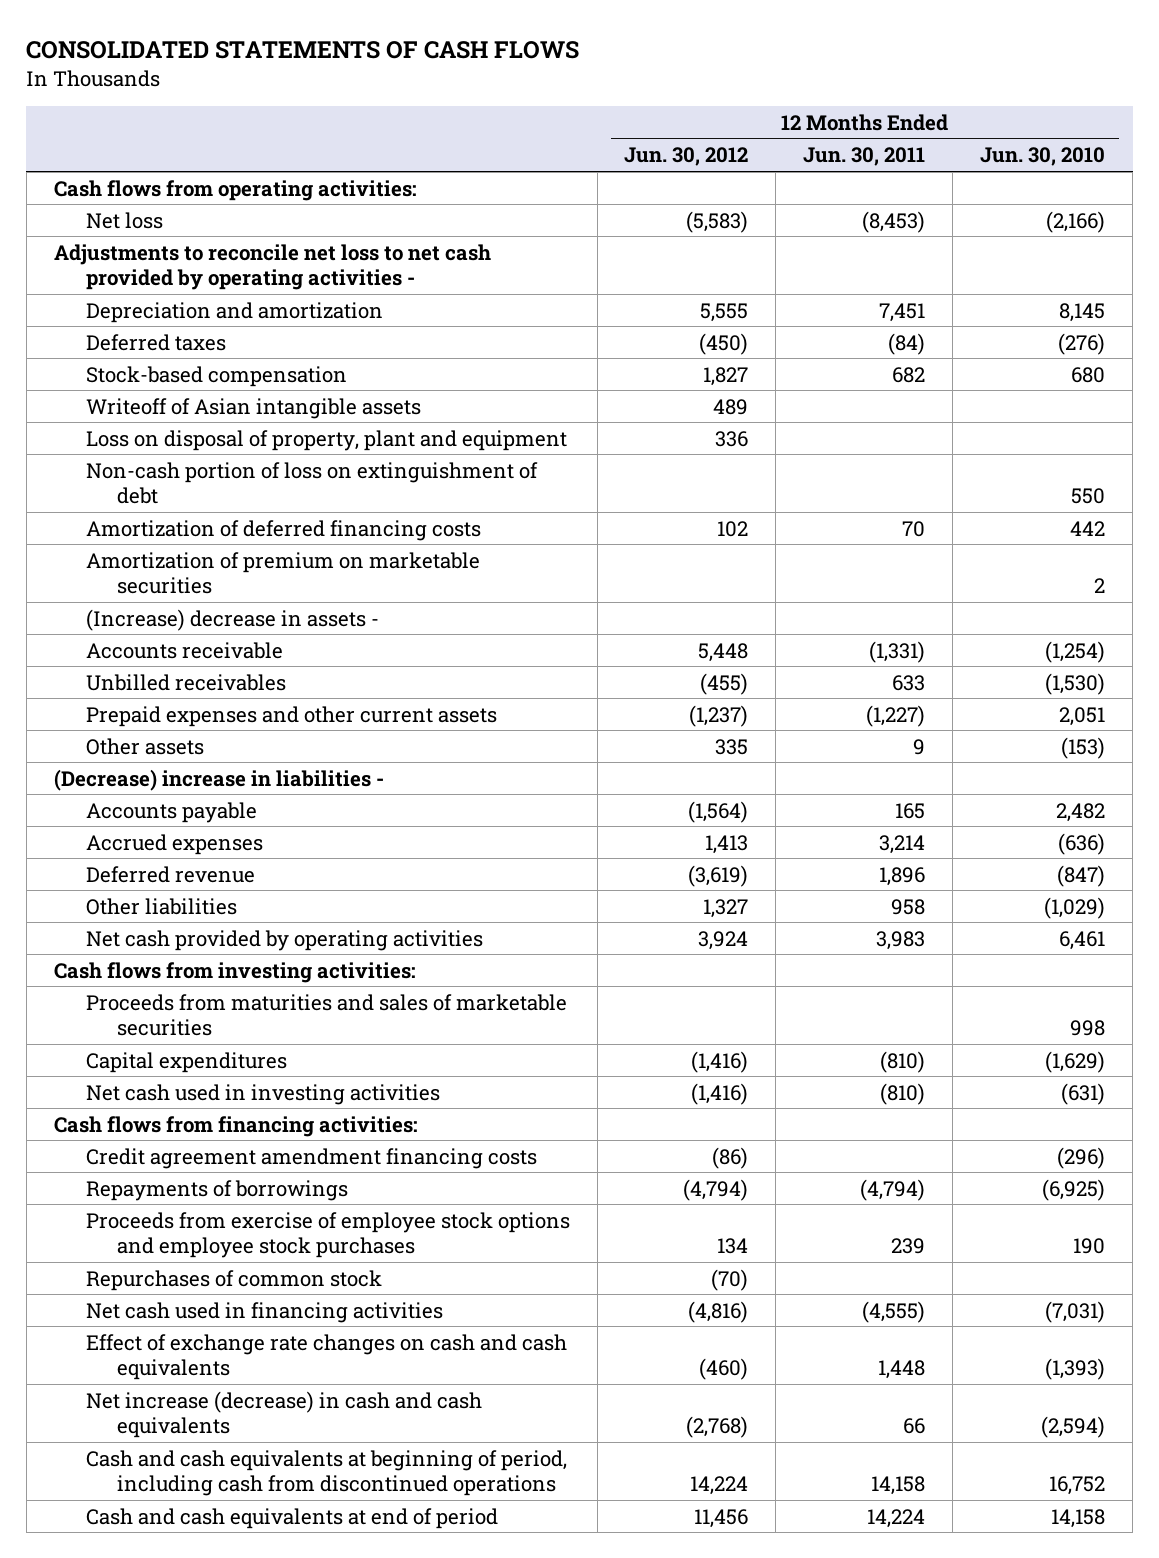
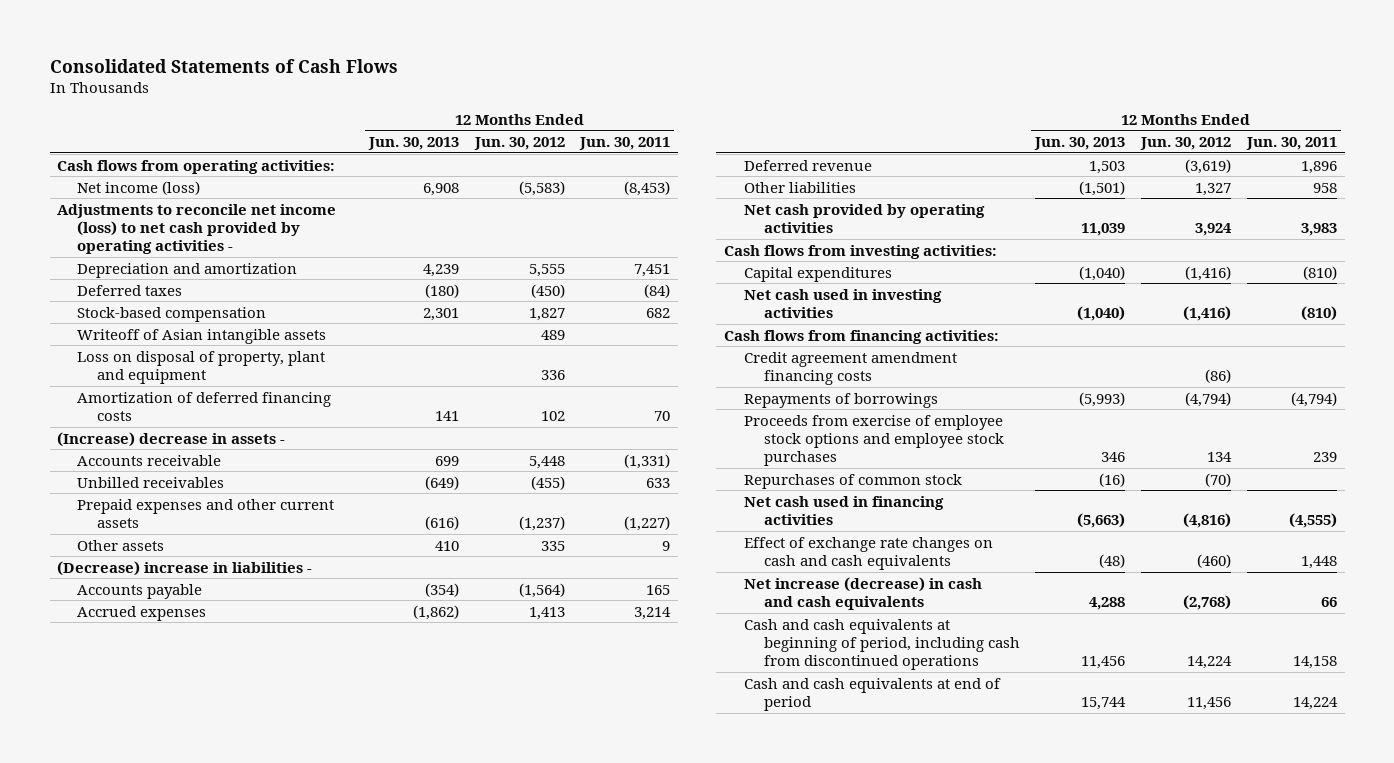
[26,41,580,60] CONSOLIDATED STATEMENTS OF CASH FLOWS -> [49,58,398,73] Consolidated Statements of Cash Flows
[980,147,1106,167] Jun. 30, 2010 -> none
none -> [367,137,459,151] Jun. 30, 2013
[85,211,163,229] Net loss -> [77,180,201,195] Net income (loss)
[53,243,491,290] Adjustments to reconcile net loss to net cash provided by operating activities - -> [57,203,337,255] Adjustments to reconcile net income (loss) to net cash provided by operating activities -
[85,461,538,504] Non-cash portion of loss on extinguishment of debt -> none
[85,551,480,594] Amortization of premium on marketable securities -> none
[85,993,567,1036] Proceeds from maturities and sales of marketable securities -> none

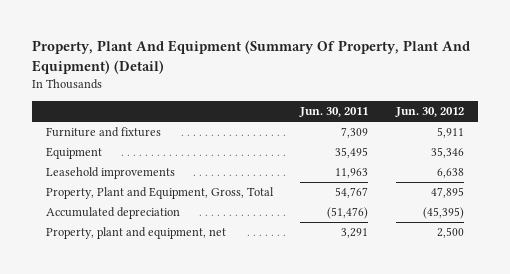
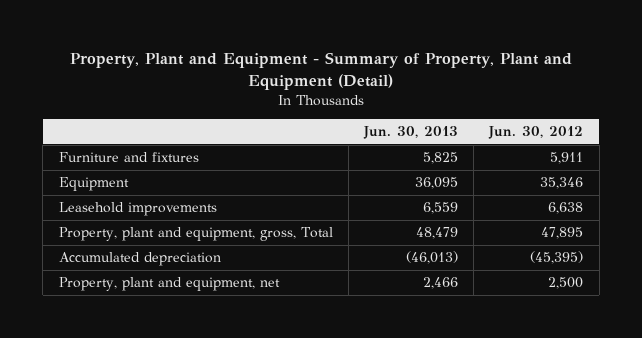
[31,40,470,75] Property, Plant And Equipment (Summary Of Property, Plant And Equipment) (Detail) -> [69,52,572,91] Property, Plant and Equipment - Summary of Property, Plant and Equipment (Detail)
[299,106,369,117] Jun. 30, 2011 -> none
none -> [362,126,458,140] Jun. 30, 2013
[45,187,274,200] Property, Plant and Equipment, Gross, Total -> [58,227,333,242] Property, plant and equipment, gross, Total

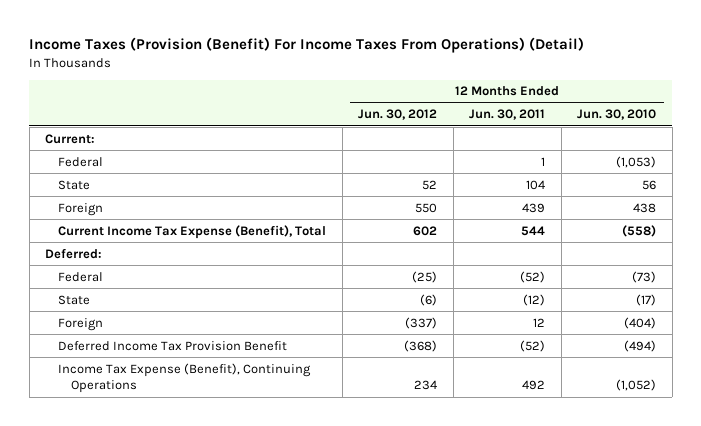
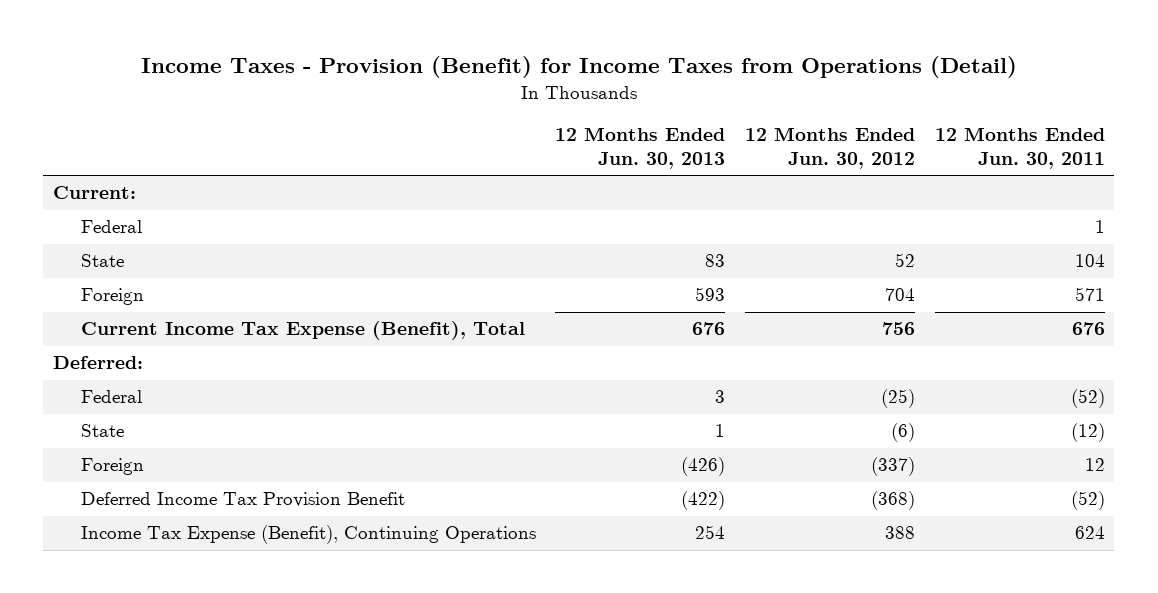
[29,37,585,54] Income Taxes (Provision (Benefit) For Income Taxes From Operations) (Detail) -> [140,55,1017,78] Income Taxes - Provision (Benefit) for Income Taxes from Operations (Detail)
[577,109,657,121] Jun. 30, 2010 -> none
none -> [555,127,726,169] 12 Months Ended Jun. 30, 2013
[415,202,438,213] 550 -> [884,288,915,302] 704
[522,202,546,213] 439 -> [1074,287,1105,302] 571
[413,225,438,236] 602 -> [881,322,915,336] 756
[521,225,546,236] 544 -> [1071,322,1105,336] 676
[414,380,438,391] 234 -> [884,526,915,540] 388
[522,380,546,391] 492 -> [1074,526,1105,540] 624

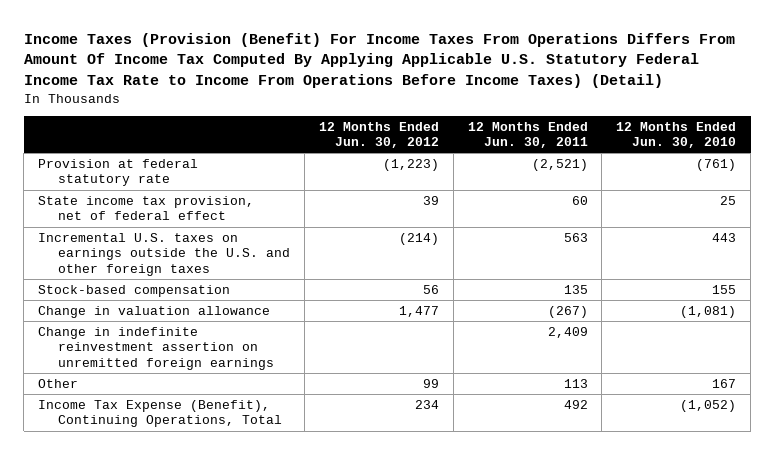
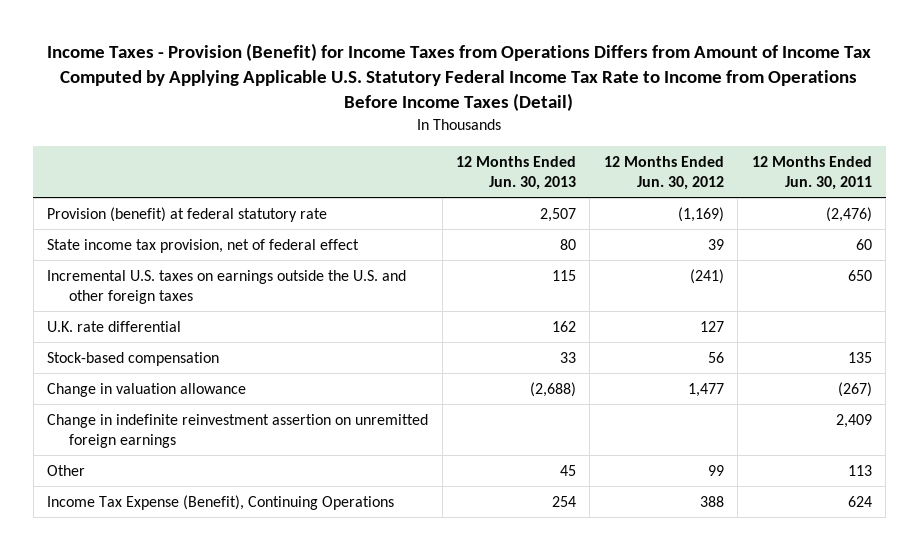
[23,32,735,88] Income Taxes (Provision (Benefit) For Income Taxes From Operations Differs From Amount Of Income Tax Computed By Applying Applicable U.S. Statutory Federal Income Tax Rate to Income From Operations Before Income Taxes) (Detail) -> [47,43,872,112] Income Taxes - Provision (Benefit) for Income Taxes from Operations Differs from Amount of Income Tax Computed by Applying Applicable U.S. Statutory Federal Income Tax Rate to Income from Operations Before Income Taxes (Detail)
[616,121,737,149] 12 Months Ended Jun. 30, 2010 -> none
none -> [455,155,576,191] 12 Months Ended Jun. 30, 2013
[37,159,198,187] Provision at federal statutory rate -> [47,206,328,222] Provision (benefit) at federal statutory rate
[382,159,439,172] (1,223) -> [677,206,724,222] (1,169)
[531,159,588,172] (2,521) -> [825,206,872,222] (2,476)
[398,233,439,246] (214) -> [689,268,724,284] (241)
[563,233,588,243] 563 -> [847,269,872,281] 650
none -> [47,320,182,332] U.K. rate differential
[37,400,283,428] Income Tax Expense (Benefit), Continuing Operations, Total -> [47,494,395,510] Income Tax Expense (Benefit), Continuing Operations
[414,400,439,410] 234 -> [699,495,724,507] 388
[563,400,588,410] 492 -> [847,495,872,507] 624

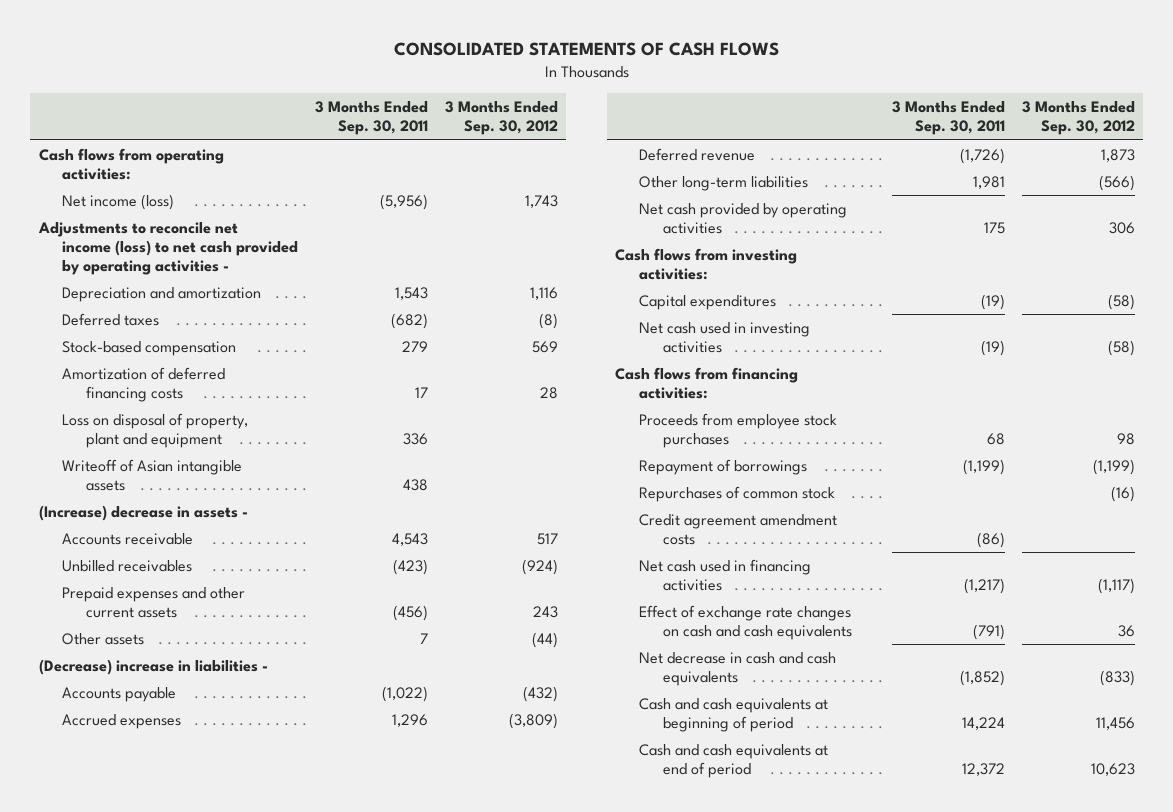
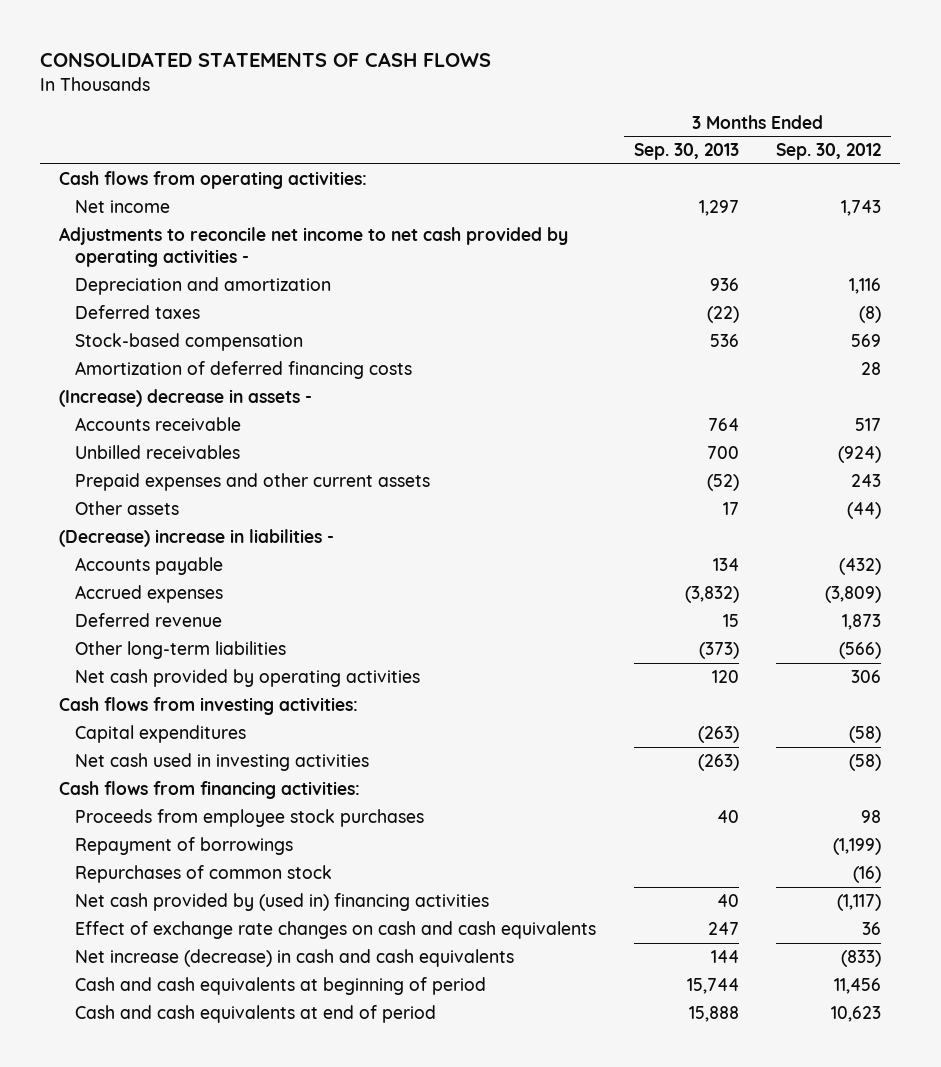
[315,101,429,136] 3 Months Ended Sep. 30, 2011 -> none
none -> [633,143,739,161] Sep. 30, 2013
[62,194,175,211] Net income (loss) -> [74,200,170,214] Net income
[37,222,299,275] Adjustments to reconcile net income (loss) to net cash provided by operating activities - -> [59,227,569,268] Adjustments to reconcile net income to net cash provided by operating activities -
[62,413,249,448] Loss on disposal of property, plant and equipment -> none
[62,459,243,491] Writeoff of Asian intangible assets -> none
[639,514,838,545] Credit agreement amendment costs -> none
[639,559,812,591] Net cash used in financing activities -> [74,893,489,912] Net cash provided by (used in) financing activities
[639,652,837,686] Net decrease in cash and cash equivalents -> [74,949,514,968] Net increase (decrease) in cash and cash equivalents

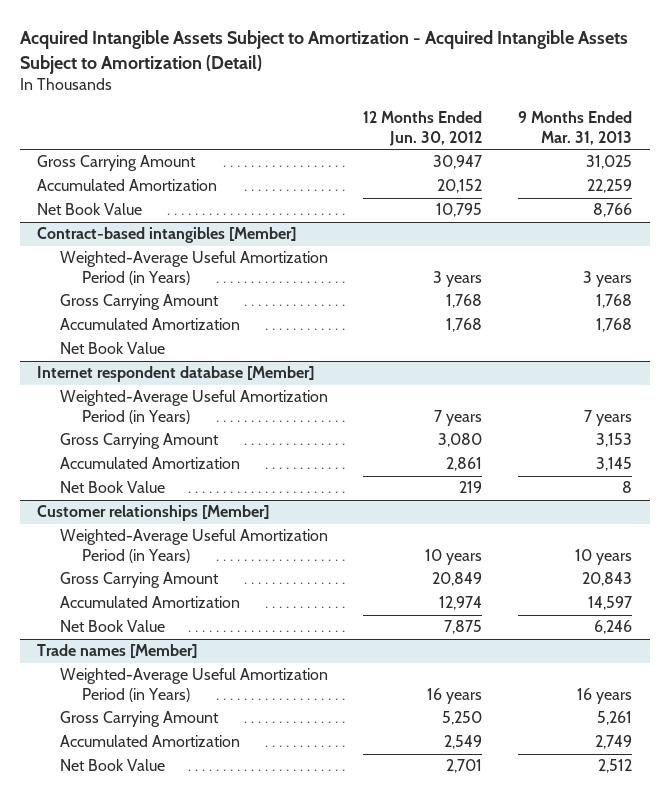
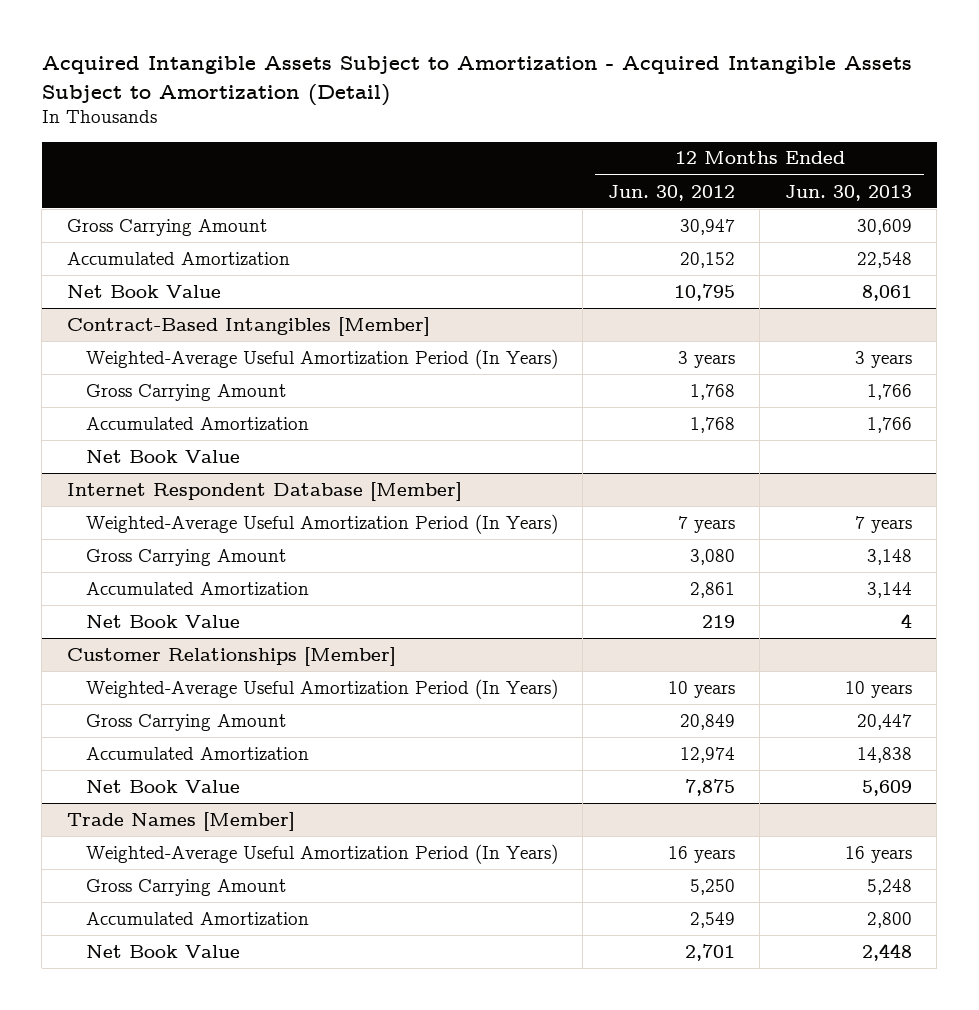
[517,111,632,145] 9 Months Ended Mar. 31, 2013 -> none
none -> [784,184,912,201] Jun. 30, 2013
[37,227,297,244] Contract-based intangibles [Member] -> [66,316,430,336] Contract-Based Intangibles [Member]
[59,251,328,286] Weighted-Average Useful Amortization Period (in Years) -> [85,348,558,369] Weighted-Average Useful Amortization Period (In Years)
[37,366,315,383] Internet respondent database [Member] -> [66,481,462,501] Internet Respondent Database [Member]
[59,390,328,425] Weighted-Average Useful Amortization Period (in Years) -> [85,513,558,534] Weighted-Average Useful Amortization Period (In Years)
[37,505,270,522] Customer relationships [Member] -> [66,646,396,666] Customer Relationships [Member]
[59,529,328,564] Weighted-Average Useful Amortization Period (in Years) -> [85,678,558,699] Weighted-Average Useful Amortization Period (In Years)
[37,644,198,659] Trade names [Member] -> [66,811,295,831] Trade Names [Member]
[59,668,328,703] Weighted-Average Useful Amortization Period (in Years) -> [85,843,558,864] Weighted-Average Useful Amortization Period (In Years)

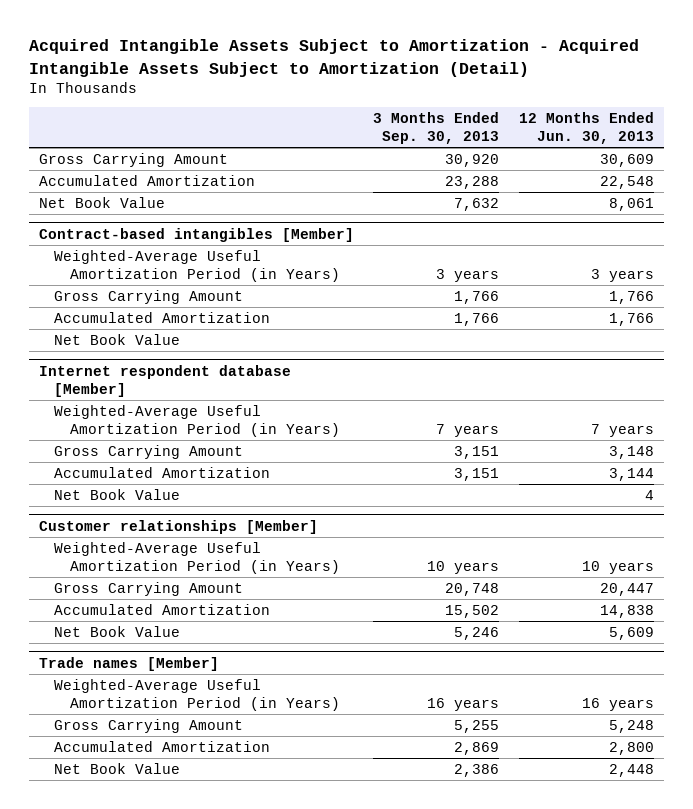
[607,184,735,201] Jun. 30, 2012 -> none
none -> [373,112,500,145] 3 Months Ended Sep. 30, 2013
[66,316,430,336] Contract-Based Intangibles [Member] -> [38,227,354,242] Contract-based intangibles [Member]
[85,348,558,369] Weighted-Average Useful Amortization Period (In Years) -> [54,249,341,282] Weighted-Average Useful Amortization Period (in Years)
[66,481,462,501] Internet Respondent Database [Member] -> [38,364,291,397] Internet respondent database [Member]
[85,513,558,534] Weighted-Average Useful Amortization Period (In Years) -> [54,404,341,437] Weighted-Average Useful Amortization Period (in Years)
[66,646,396,666] Customer Relationships [Member] -> [38,519,318,534] Customer relationships [Member]
[85,678,558,699] Weighted-Average Useful Amortization Period (In Years) -> [54,541,341,574] Weighted-Average Useful Amortization Period (in Years)
[66,811,295,831] Trade Names [Member] -> [38,656,219,671] Trade names [Member]
[85,843,558,864] Weighted-Average Useful Amortization Period (In Years) -> [54,678,341,711] Weighted-Average Useful Amortization Period (in Years)

